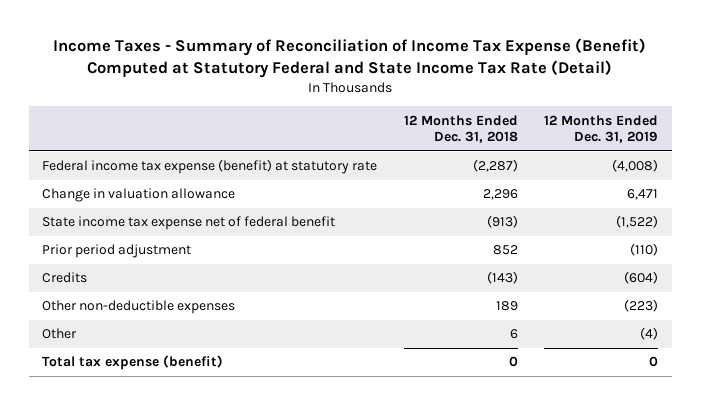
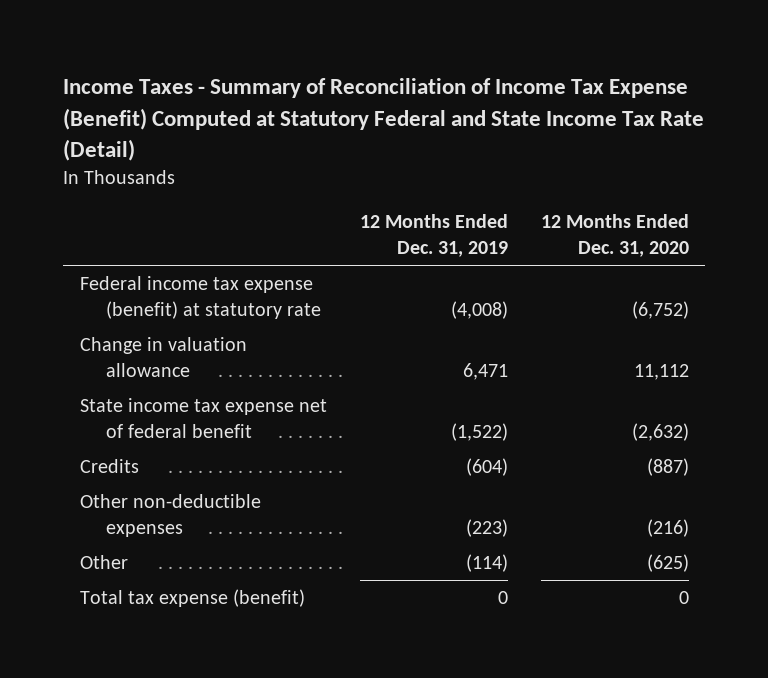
[403,114,518,144] 12 Months Ended Dec. 31, 2018 -> none
none -> [540,214,689,258] 12 Months Ended Dec. 31, 2020
[42,244,192,259] Prior period adjustment -> none
[640,327,659,341] (4) -> [465,553,508,572] (114)

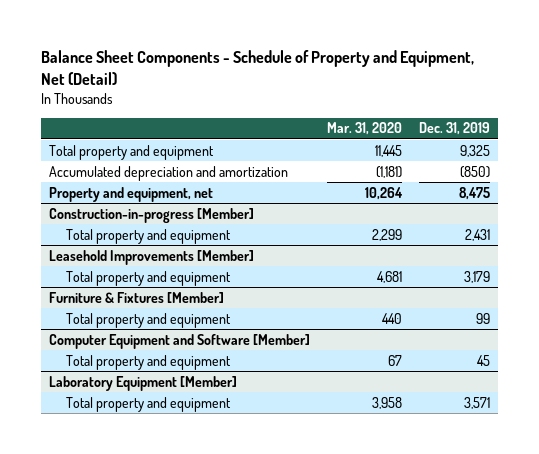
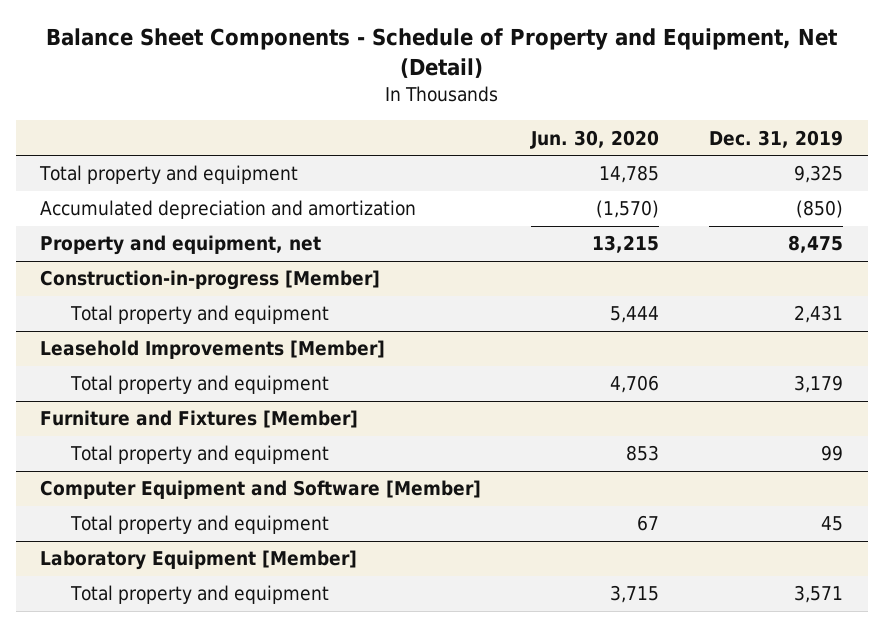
[326,122,402,136] Mar. 31, 2020 -> none
none -> [530,129,660,149] Jun. 30, 2020
[49,291,225,303] Furniture & Fixtures [Member] -> [40,410,359,429] Furniture and Fixtures [Member]

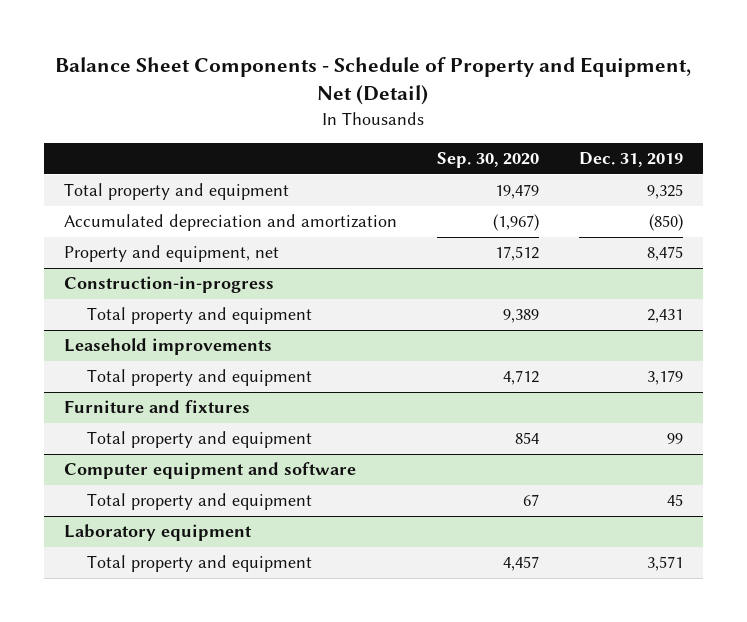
[530,129,660,149] Jun. 30, 2020 -> none
none -> [436,152,539,169] Sep. 30, 2020
[40,270,381,291] Construction-in-progress [Member] -> [64,276,275,294] Construction-in-progress
[40,340,386,360] Leasehold Improvements [Member] -> [64,338,273,356] Leasehold improvements
[40,410,359,429] Furniture and Fixtures [Member] -> [64,400,251,414] Furniture and fixtures
[40,480,482,500] Computer Equipment and Software [Member] -> [64,462,357,480] Computer equipment and software
[40,550,358,571] Laboratory Equipment [Member] -> [64,524,253,542] Laboratory equipment

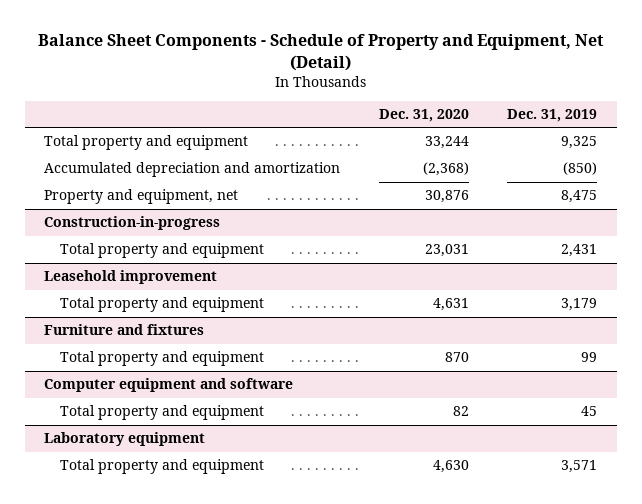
[436,152,539,169] Sep. 30, 2020 -> none
none -> [378,109,469,123] Dec. 31, 2020
[64,338,273,356] Leasehold improvements -> [44,270,218,285] Leasehold improvement

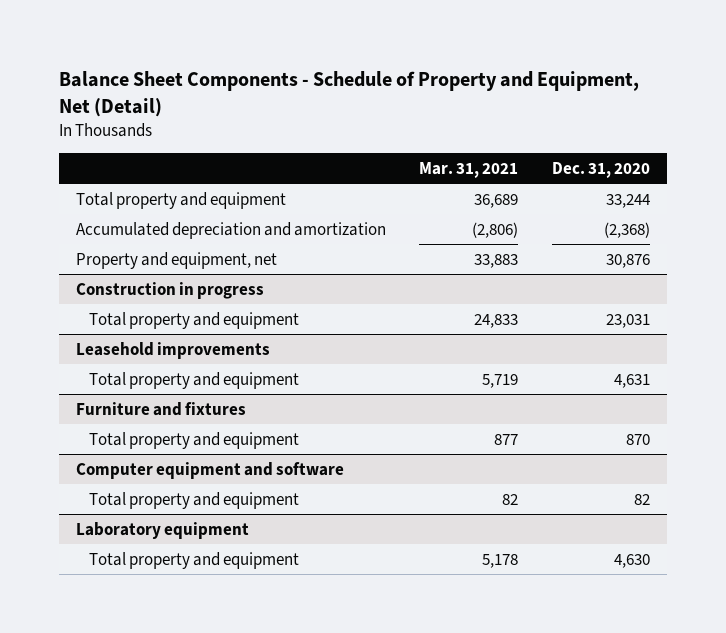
[507,109,598,123] Dec. 31, 2019 -> none
none -> [419,161,519,178] Mar. 31, 2021
[44,216,221,231] Construction-in-progress -> [75,281,264,299] Construction in progress
[44,270,218,285] Leasehold improvement -> [75,341,270,359] Leasehold improvements

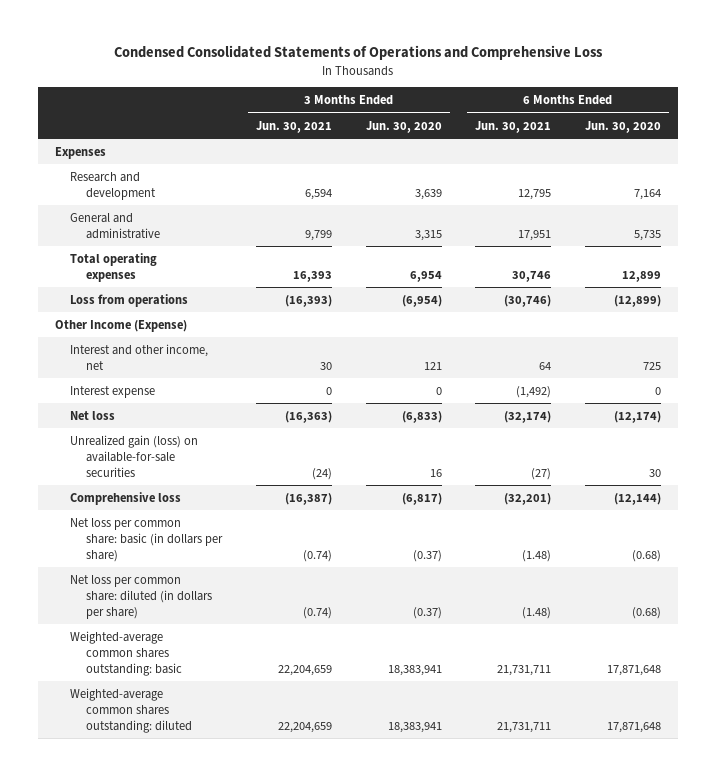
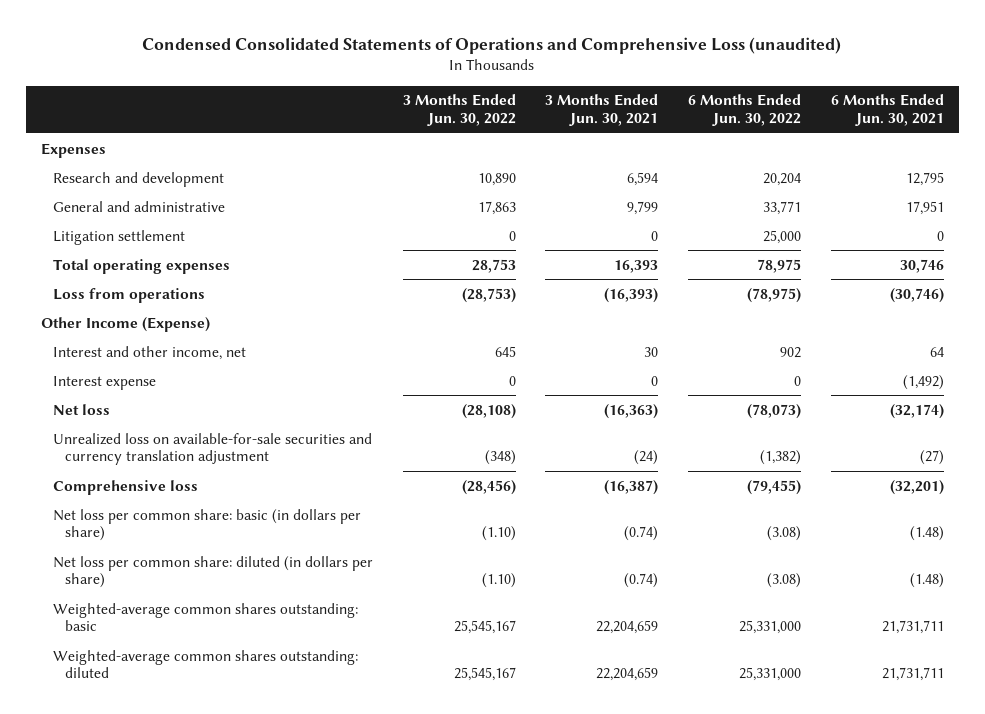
[113,45,603,61] Condensed Consolidated Statements of Operations and Comprehensive Loss -> [142,36,842,54] Condensed Consolidated Statements of Operations and Comprehensive Loss (unaudited)
[365,120,442,133] Jun. 30, 2020 -> none
[584,120,661,133] Jun. 30, 2020 -> none
none -> [402,94,516,127] 3 Months Ended Jun. 30, 2022
none -> [688,94,802,127] 6 Months Ended Jun. 30, 2022
none -> [53,229,186,245] Litigation settlement
[70,434,199,477] Unrealized gain (loss) on available-for-sale securities -> [53,432,373,466] Unrealized loss on available-for-sale securities and currency translation adjustment

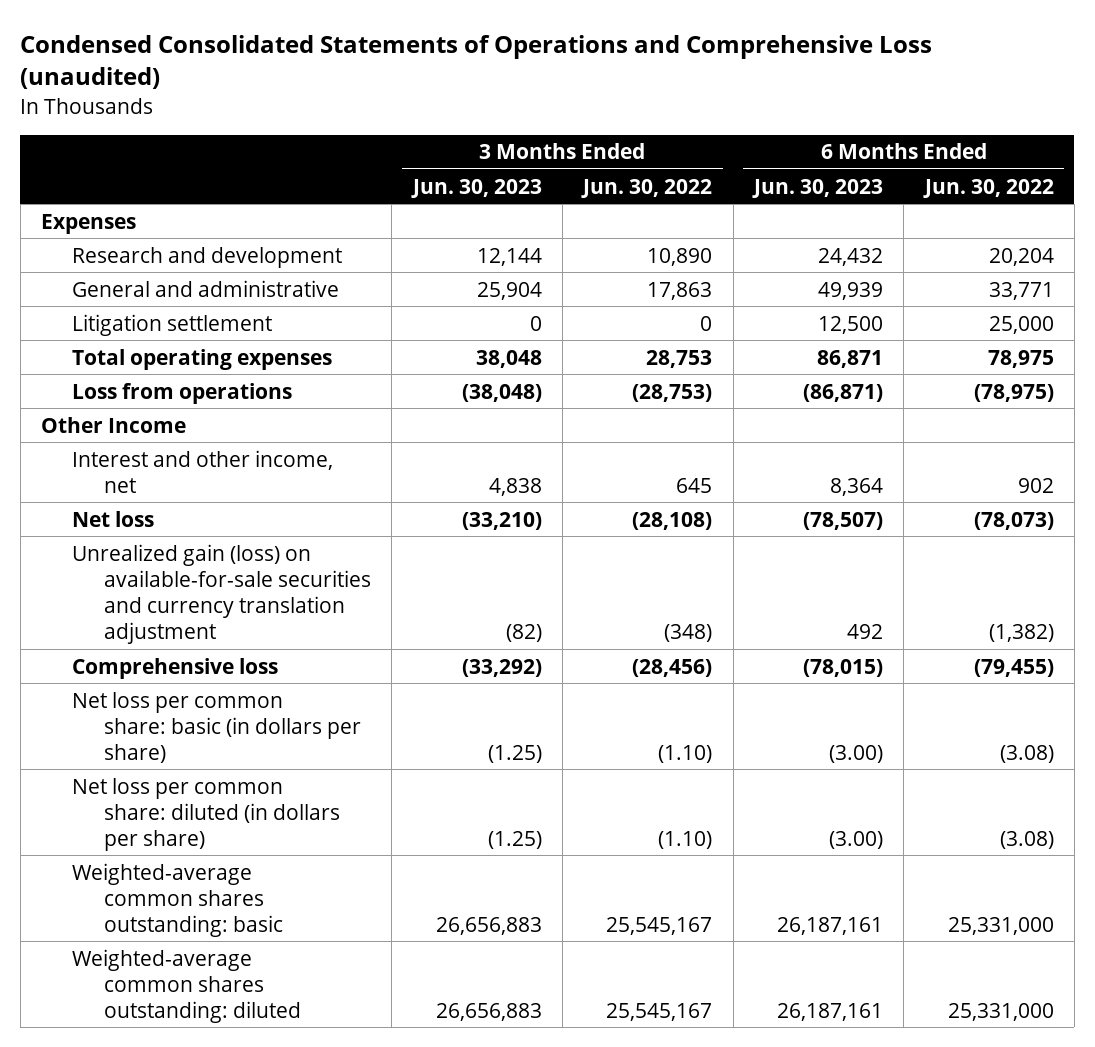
[545,94,659,127] 3 Months Ended Jun. 30, 2021 -> none
[830,94,944,127] 6 Months Ended Jun. 30, 2021 -> none
none -> [410,178,542,198] Jun. 30, 2023
none -> [751,178,883,198] Jun. 30, 2023
[40,316,210,332] Other Income (Expense) -> [41,416,187,433] Other Income
[53,375,157,390] Interest expense -> none
[53,432,373,466] Unrealized loss on available-for-sale securities and currency translation adjustment -> [72,543,371,644] Unrealized gain (loss) on available-for-sale securities and currency translation adjustment

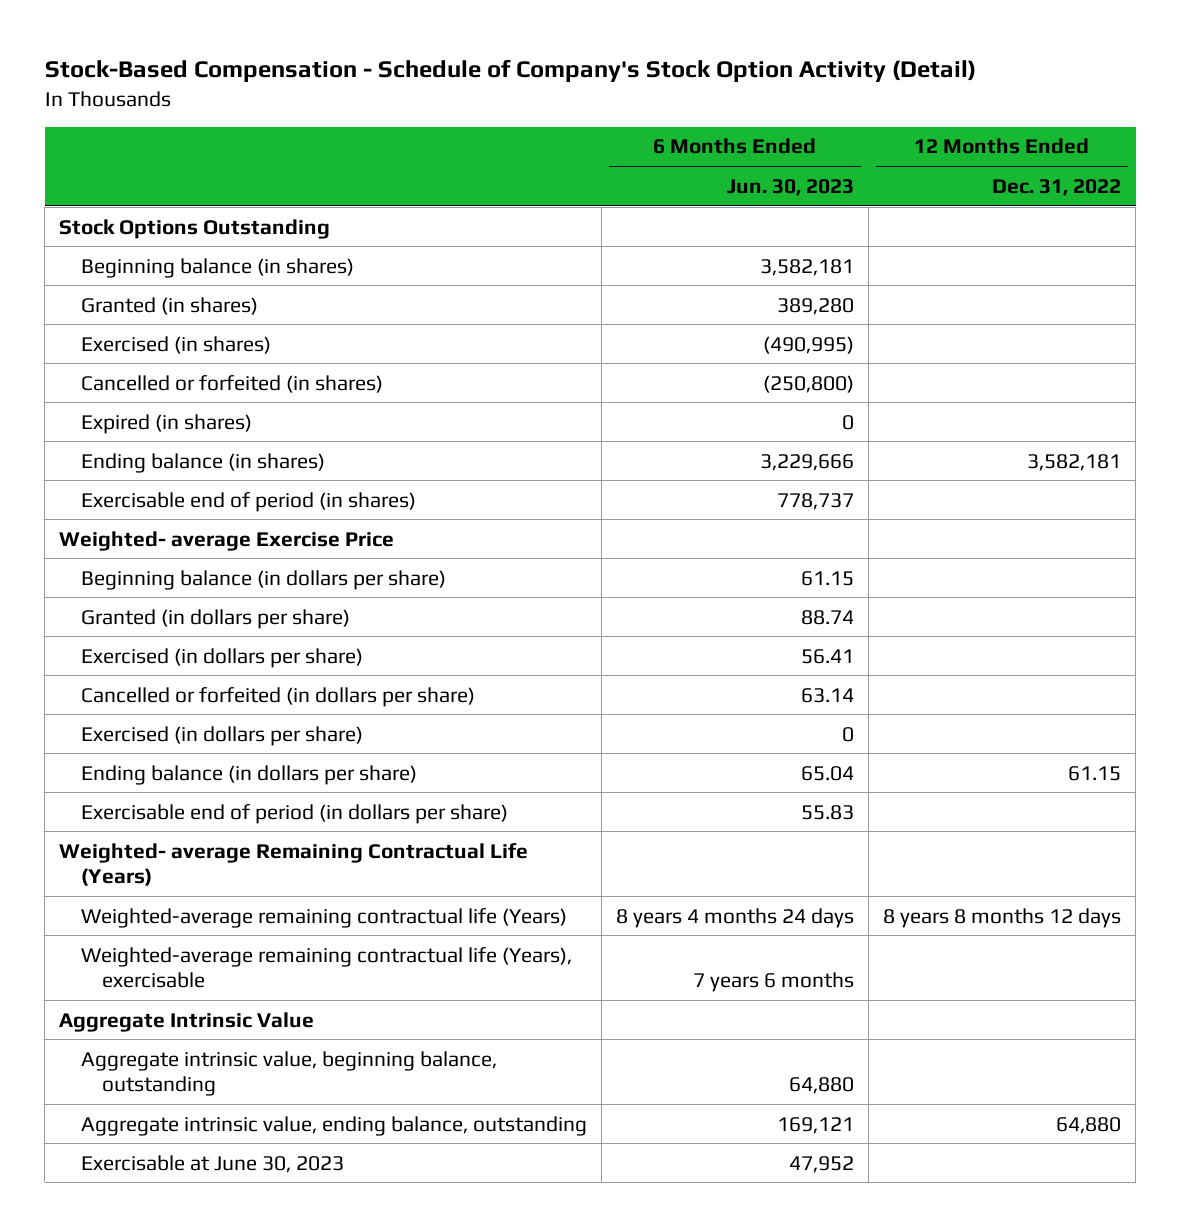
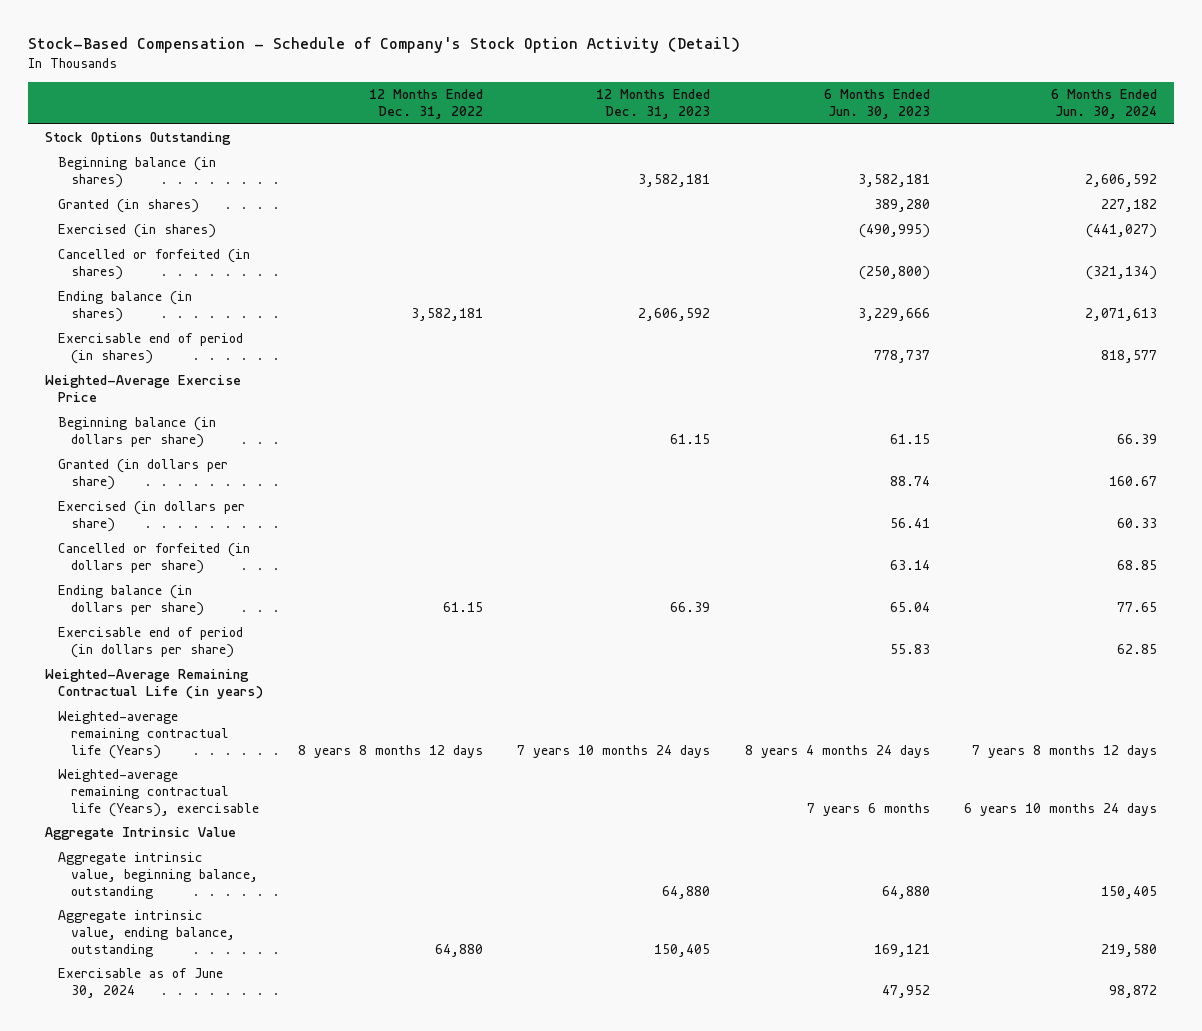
none -> [596,89,711,120] 12 Months Ended Dec. 31, 2023
none -> [1051,89,1158,120] 6 Months Ended Jun. 30, 2024
[80,413,252,434] Expired (in shares) -> none
[59,530,395,551] Weighted- average Exercise Price -> [45,375,242,403] Weighted-Average Exercise Price
[80,725,363,746] Exercised (in dollars per share) -> none
[59,842,529,887] Weighted- average Remaining Contractual Life (Years) -> [45,669,264,700] Weighted-Average Remaining Contractual Life (in years)
[80,1154,344,1173] Exercisable at June 30, 2023 -> [58,968,224,999] Exercisable as of June 30, 2024

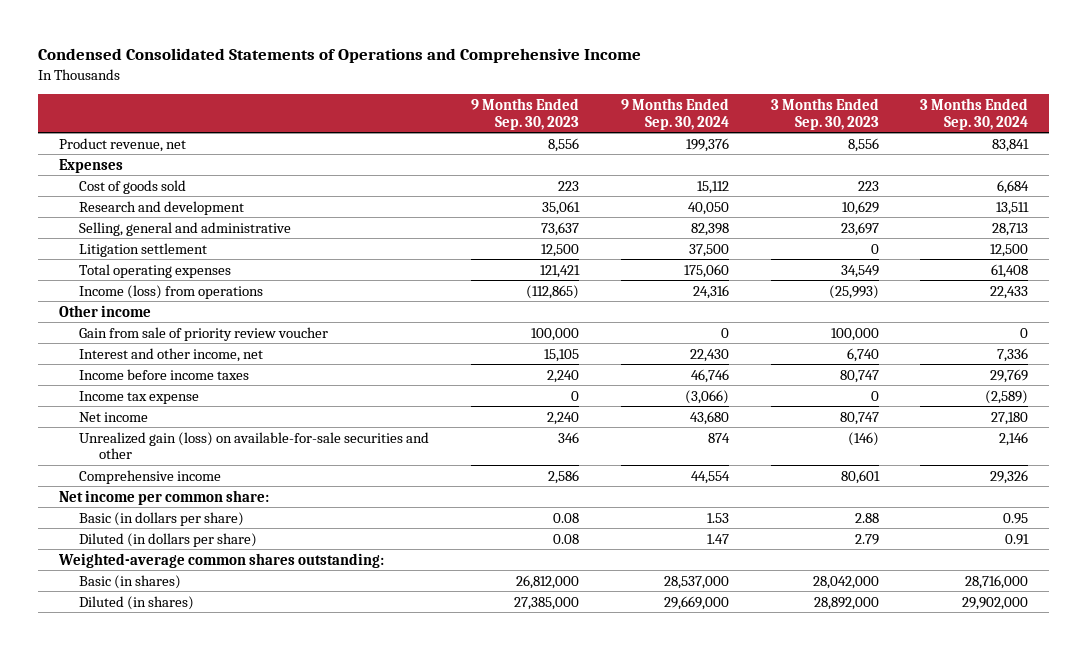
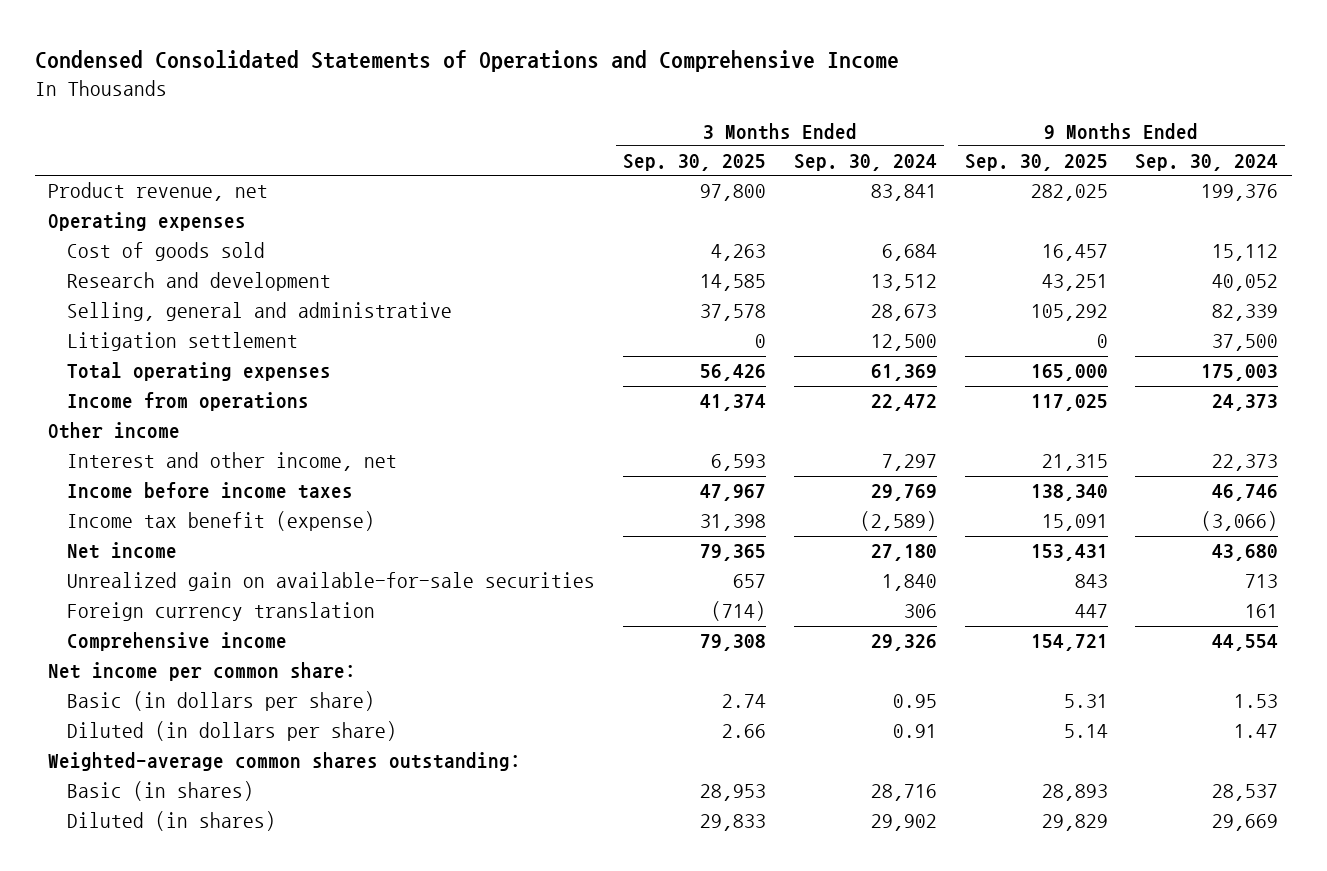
[471,97,580,130] 9 Months Ended Sep. 30, 2023 -> none
[770,97,879,130] 3 Months Ended Sep. 30, 2023 -> none
none -> [623,154,767,172] Sep. 30, 2025
none -> [964,154,1108,172] Sep. 30, 2025
[59,158,124,173] Expenses -> [48,212,247,232] Operating expenses
[687,201,729,215] 40,050 -> [1212,274,1279,292] 40,052
[996,201,1030,215] 13,511 -> [870,274,937,292] 13,512
[690,222,729,236] 82,398 -> [1212,304,1279,322] 82,339
[992,222,1029,236] 28,713 -> [870,304,937,322] 28,673
[683,263,729,278] 175,060 -> [1201,364,1279,382] 175,003
[991,263,1029,278] 61,408 -> [870,364,937,382] 61,369
[79,284,264,299] Income (loss) from operations -> [67,392,310,412] Income from operations
[692,284,729,299] 24,316 -> [1212,394,1279,412] 24,373
[990,285,1029,299] 22,433 -> [870,394,937,412] 22,472
[79,326,329,341] Gain from sale of priority review voucher -> none
[689,348,729,362] 22,430 -> [1212,454,1279,472] 22,373
[997,347,1029,362] 7,336 -> [881,454,937,472] 7,297
[79,390,200,404] Income tax expense -> [67,511,376,532] Income tax benefit (expense)
[79,431,430,460] Unrealized gain (loss) on available-for-sale securities and other -> [67,572,596,592] Unrealized gain on available-for-sale securities
[707,432,730,443] 874 -> [1245,574,1279,589] 713
[999,431,1029,446] 2,146 -> [881,574,937,592] 1,840
none -> [67,602,376,622] Foreign currency translation
[663,575,729,589] 28,537,000 -> [1212,784,1279,802] 28,537
[965,574,1029,589] 28,716,000 -> [870,784,937,802] 28,716
[663,595,729,610] 29,669,000 -> [1212,814,1279,832] 29,669
[962,596,1029,610] 29,902,000 -> [870,814,937,832] 29,902

